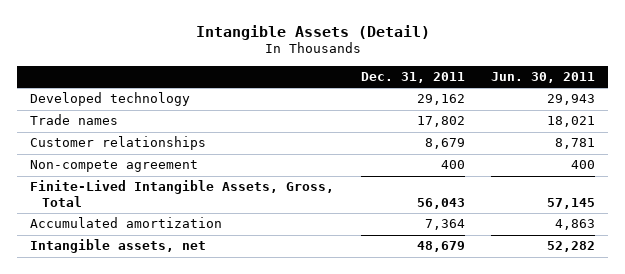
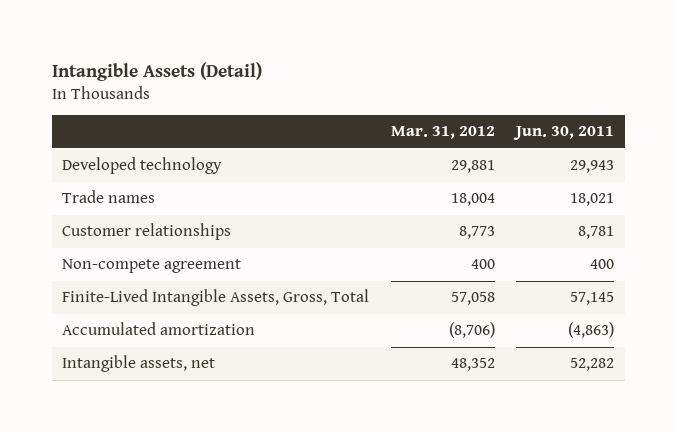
[360,72,465,84] Dec. 31, 2011 -> none
none -> [390,126,495,140] Mar. 31, 2012
[554,219,595,231] 4,863 -> [568,322,615,339] (4,863)

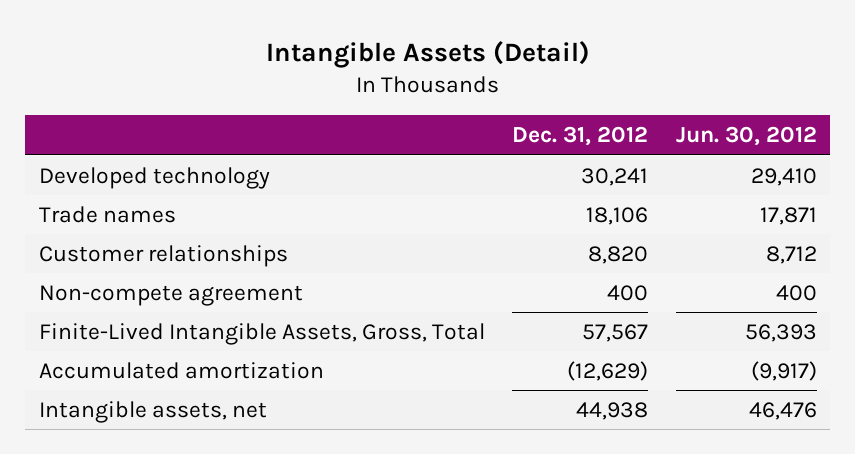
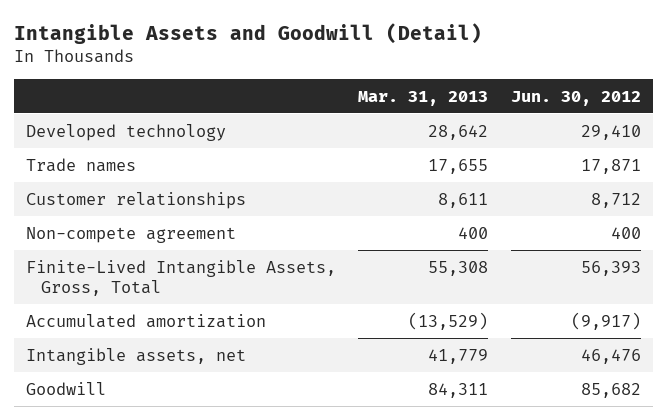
[265,40,590,68] Intangible Assets (Detail) -> [14,23,483,45] Intangible Assets and Goodwill (Detail)
[512,126,649,147] Dec. 31, 2012 -> none
none -> [358,90,489,106] Mar. 31, 2013
none -> [25,381,106,395] Goodwill

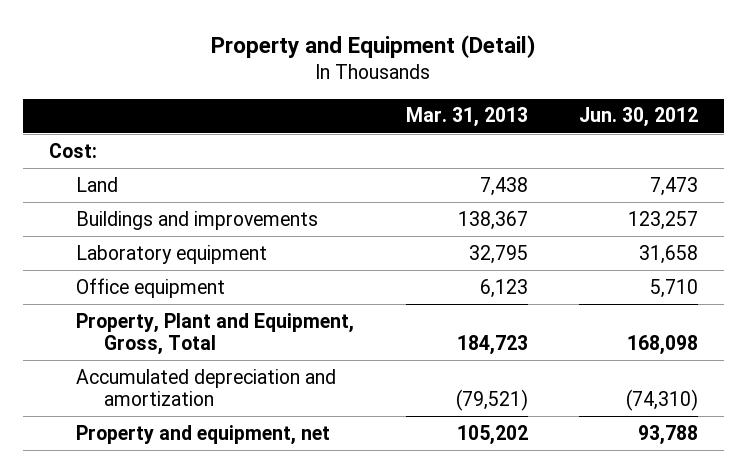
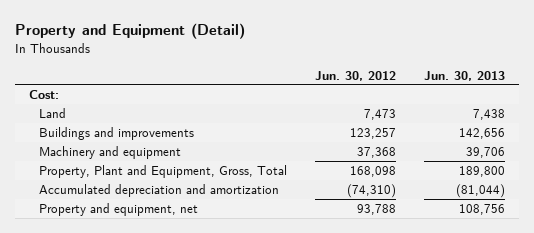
[405,107,528,128] Mar. 31, 2013 -> none
none -> [423,70,505,81] Jun. 30, 2013
[76,277,226,298] Office equipment -> none
[76,244,268,264] Laboratory equipment -> [38,145,181,159] Machinery and equipment
[639,244,699,264] 31,658 -> [356,146,396,158] 37,368

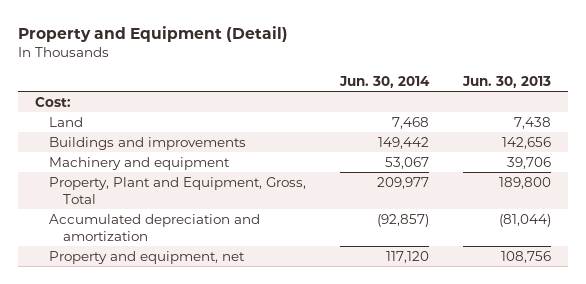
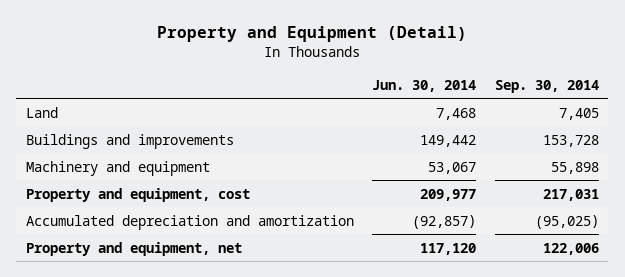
[461,75,551,88] Jun. 30, 2013 -> none
none -> [494,79,599,93] Sep. 30, 2014
[35,96,72,107] Cost: -> none
[49,176,307,204] Property, Plant and Equipment, Gross, Total -> [25,187,250,202] Property and equipment, cost

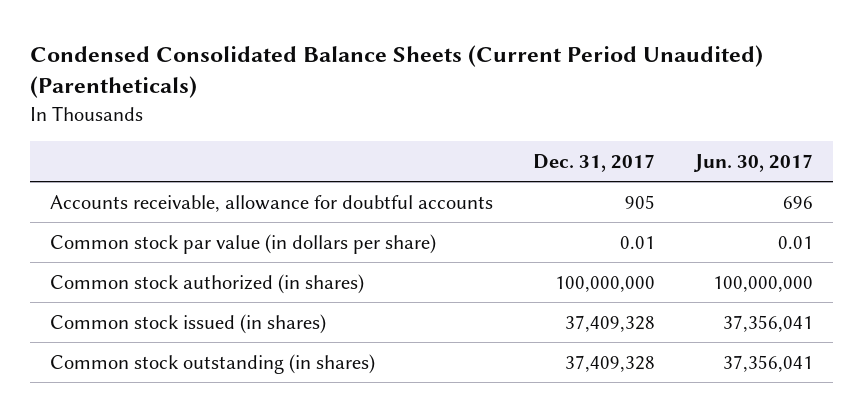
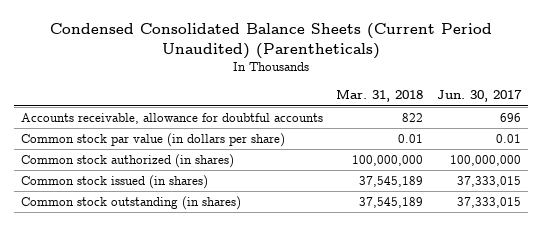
[532,153,655,172] Dec. 31, 2017 -> none
none -> [336,89,424,103] Mar. 31, 2018
[722,314,813,332] 37,356,041 -> [456,176,521,188] 37,333,015
[722,354,813,372] 37,356,041 -> [456,197,521,209] 37,333,015

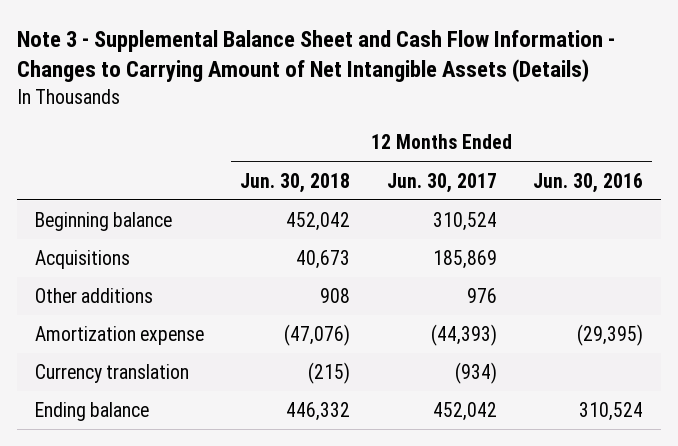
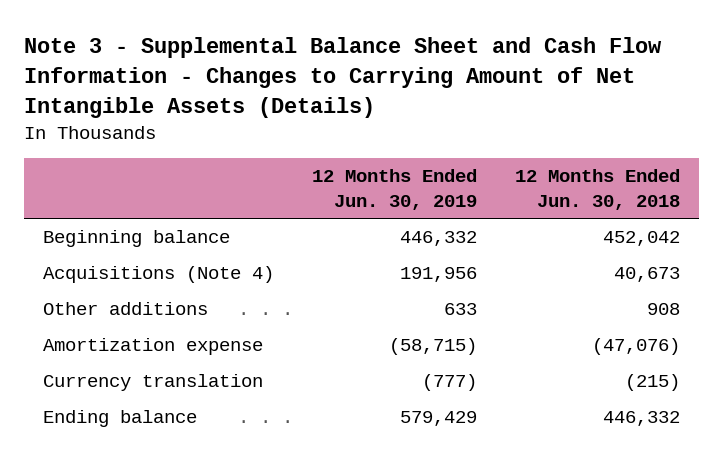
[386,172,497,193] Jun. 30, 2017 -> none
[533,172,644,193] Jun. 30, 2016 -> none
none -> [312,169,478,210] 12 Months Ended Jun. 30, 2019
[35,250,131,270] Acquisitions -> [42,266,274,284] Acquisitions (Note 4)

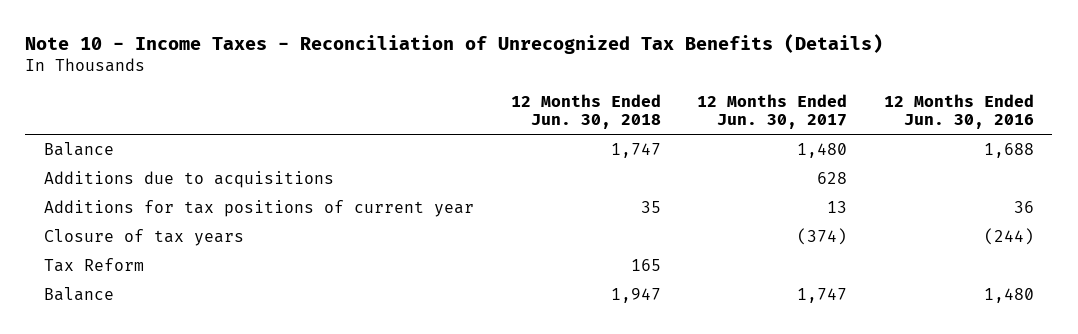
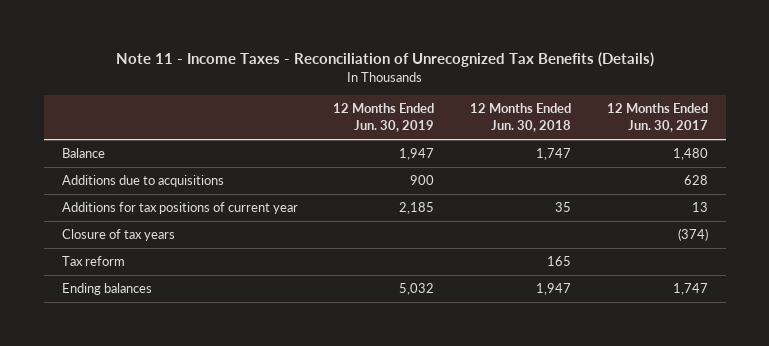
[25,33,884,54] Note 10 - Income Taxes - Reconciliation of Unrecognized Tax Benefits (Details) -> [115,52,654,68] Note 11 - Income Taxes - Reconciliation of Unrecognized Tax Benefits (Details)
[884,94,1035,130] 12 Months Ended Jun. 30, 2016 -> none
none -> [333,103,435,133] 12 Months Ended Jun. 30, 2019
[43,258,144,273] Tax Reform -> [61,256,125,267] Tax reform
[43,287,114,302] Balance -> [61,283,152,296] Ending balances

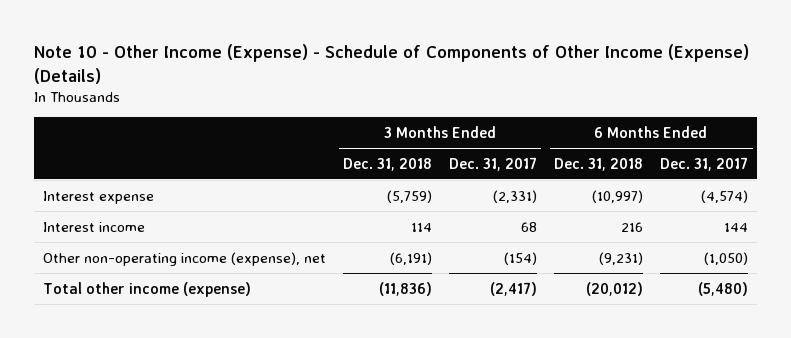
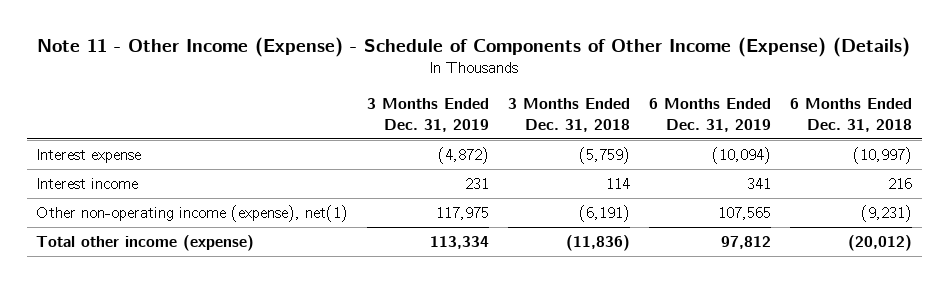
[34,43,750,84] Note 10 - Other Income (Expense) - Schedule of Components of Other Income (Expense) (Details) -> [37,36,911,57] Note 11 - Other Income (Expense) - Schedule of Components of Other Income (Expense) (Details)
[449,156,538,171] Dec. 31, 2017 -> none
[660,156,749,171] Dec. 31, 2017 -> none
none -> [367,98,490,132] 3 Months Ended Dec. 31, 2019
none -> [649,98,772,132] 6 Months Ended Dec. 31, 2019
[42,251,326,266] Other non-operating income (expense), net -> [36,205,349,223] Other non-operating income (expense), net(1)

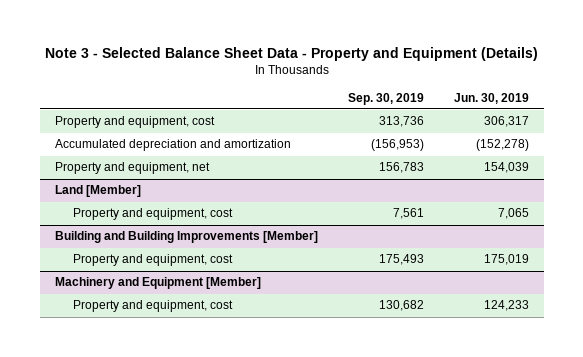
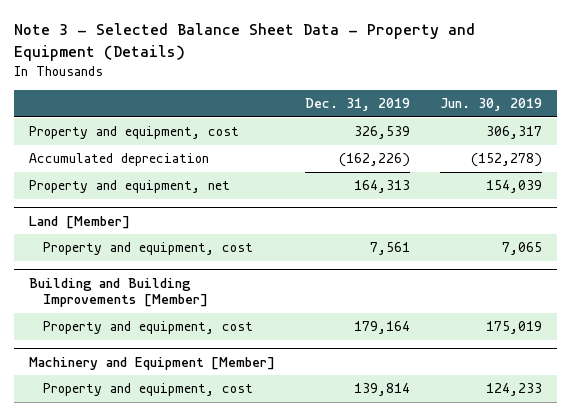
[347,92,424,105] Sep. 30, 2019 -> none
none -> [305,97,411,111] Dec. 31, 2019
[54,139,291,152] Accumulated depreciation and amortization -> [28,153,209,167] Accumulated depreciation

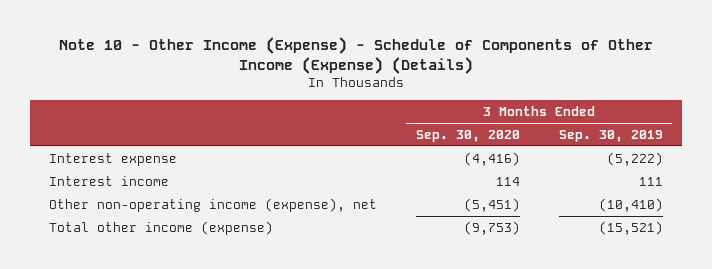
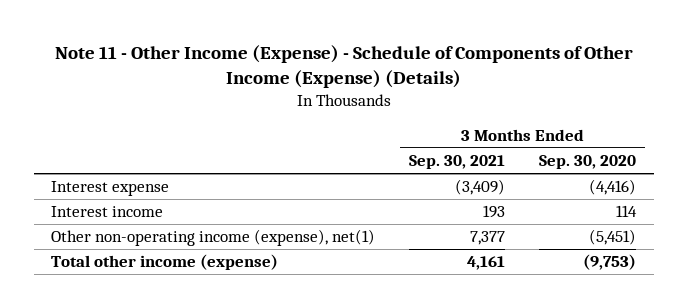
[58,36,653,75] Note 10 - Other Income (Expense) - Schedule of Components of Other Income (Expense) (Details) -> [54,44,633,89] Note 11 - Other Income (Expense) - Schedule of Components of Other Income (Expense) (Details)
[558,129,663,142] Sep. 30, 2019 -> none
none -> [409,154,506,169] Sep. 30, 2021
[49,197,378,212] Other non-operating income (expense), net -> [50,229,375,247] Other non-operating income (expense), net(1)

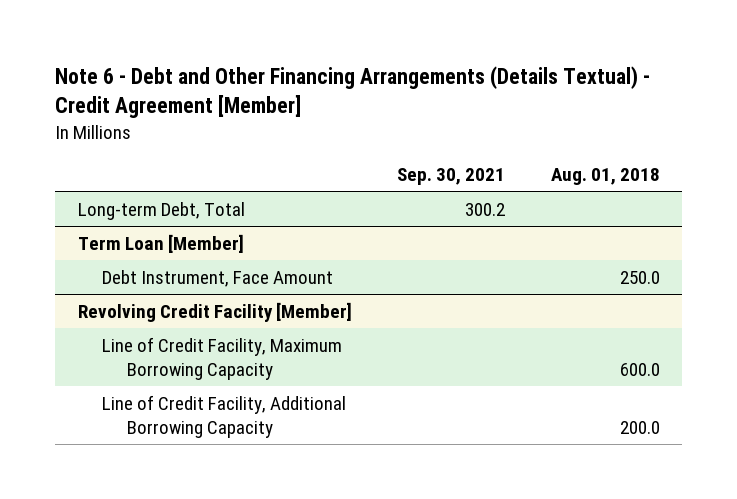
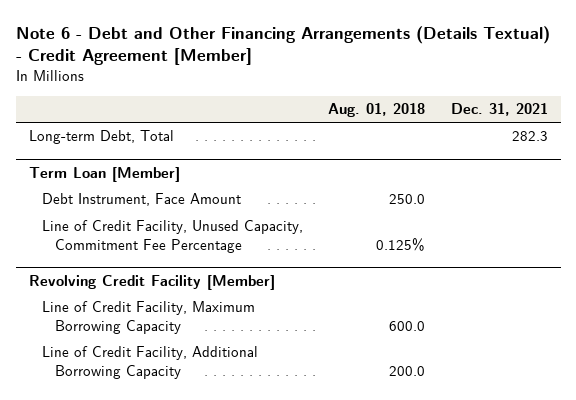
[397,168,506,186] Sep. 30, 2021 -> none
none -> [450,103,548,117] Dec. 31, 2021
none -> [41,220,303,253] Line of Credit Facility, Unused Capacity, Commitment Fee Percentage

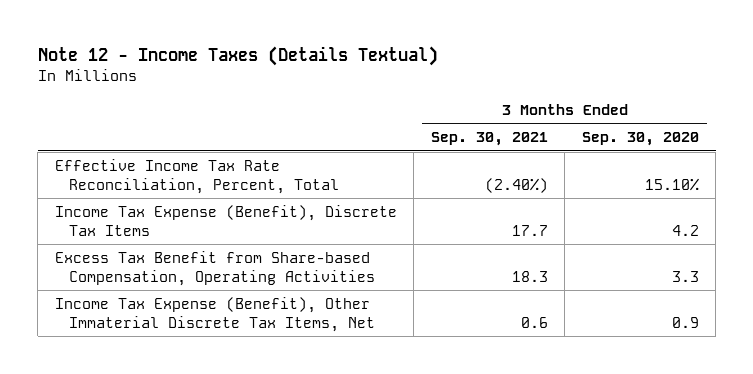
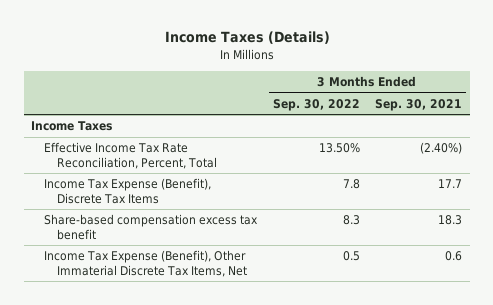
[37,45,438,66] Note 12 - Income Taxes (Details Textual) -> [164,31,330,45] Income Taxes (Details)
[581,132,699,147] Sep. 30, 2020 -> none
none -> [272,98,360,111] Sep. 30, 2022
none -> [31,121,113,132] Income Taxes
[54,250,375,286] Excess Tax Benefit from Share-based Compensation, Operating Activities -> [44,214,259,240] Share-based compensation excess tax benefit

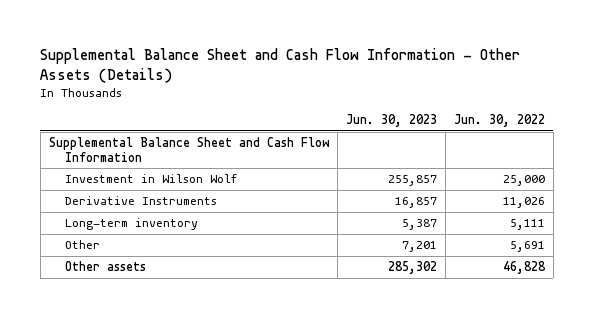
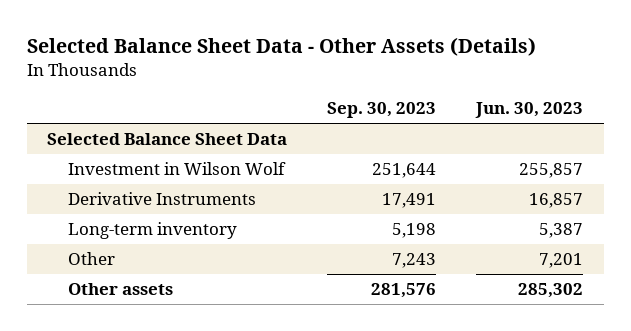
[40,47,521,83] Supplemental Balance Sheet and Cash Flow Information - Other Assets (Details) -> [27,37,537,57] Selected Balance Sheet Data - Other Assets (Details)
[453,114,545,128] Jun. 30, 2022 -> none
none -> [327,102,437,119] Sep. 30, 2023
[48,137,330,162] Supplemental Balance Sheet and Cash Flow Information -> [47,133,288,146] Selected Balance Sheet Data

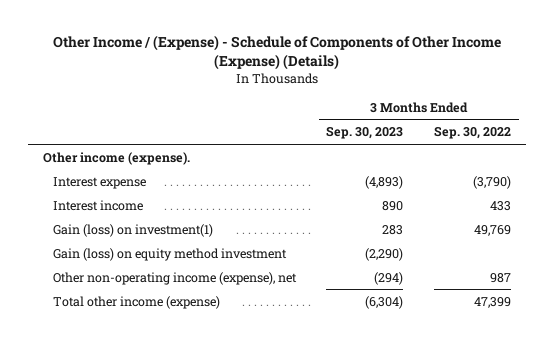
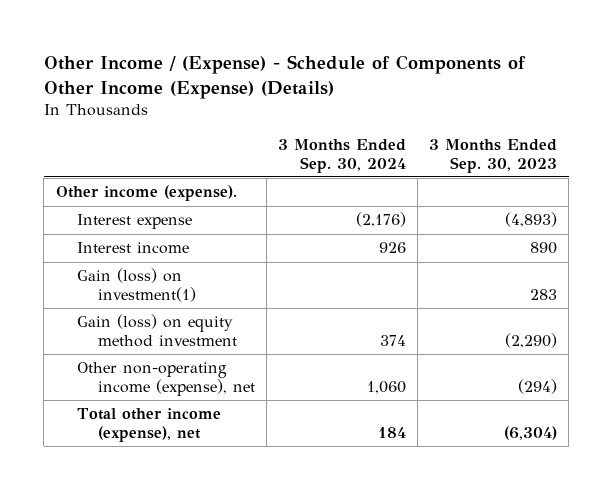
[433,126,511,140] Sep. 30, 2022 -> none
none -> [277,139,406,173] 3 Months Ended Sep. 30, 2024
[52,295,220,309] Total other income (expense) -> [76,408,221,442] Total other income (expense), net

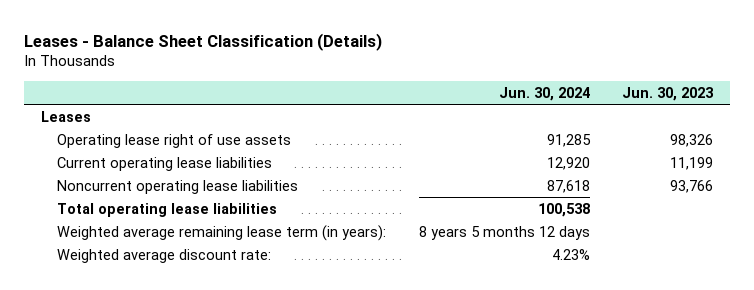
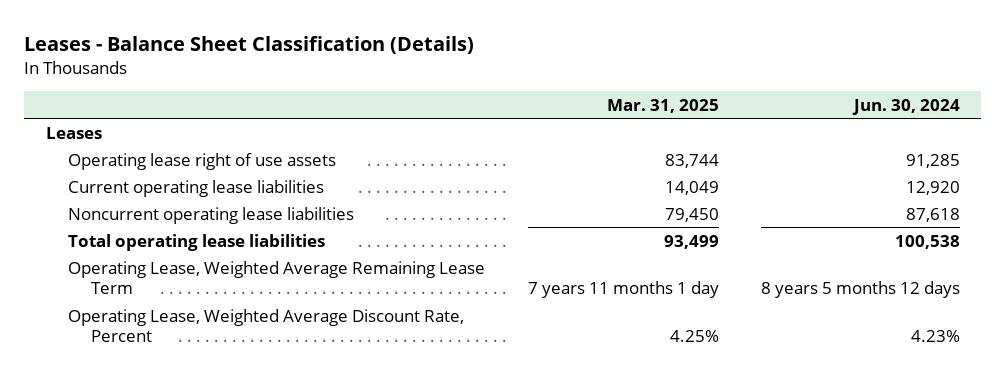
[622,86,715,101] Jun. 30, 2023 -> none
none -> [606,98,719,113] Mar. 31, 2025
[56,224,386,241] Weighted average remaining lease term (in years): -> [68,260,486,295] Operating Lease, Weighted Average Remaining Lease Term
[56,248,271,263] Weighted average discount rate: -> [68,308,465,343] Operating Lease, Weighted Average Discount Rate, Percent

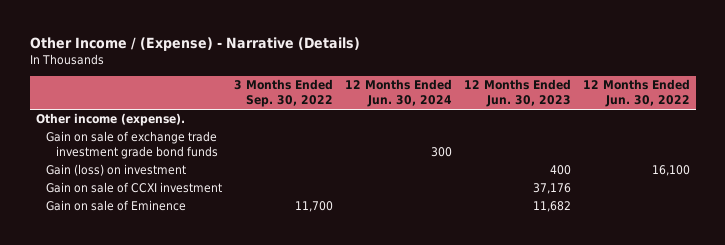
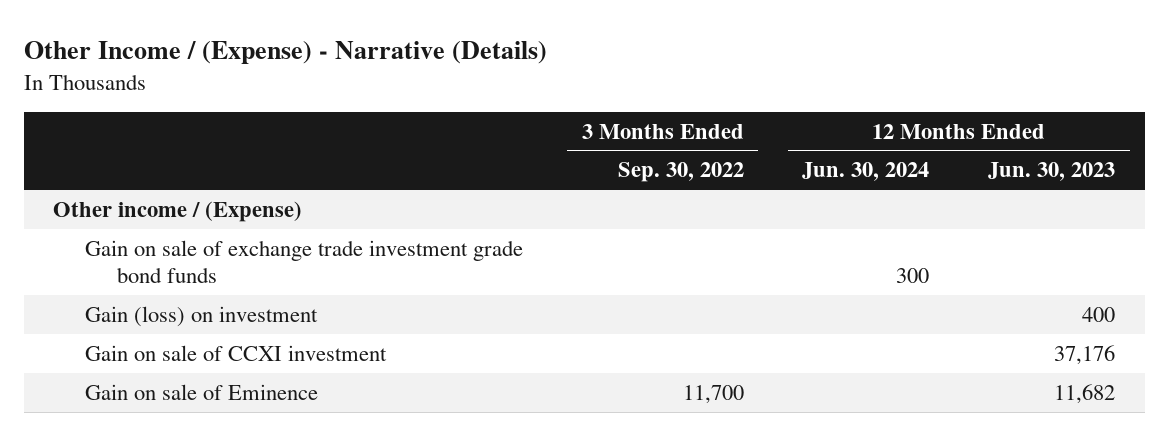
[582,79,690,108] 12 Months Ended Jun. 30, 2022 -> none
[35,113,185,127] Other income (expense). -> [53,200,303,222] Other income / (Expense)

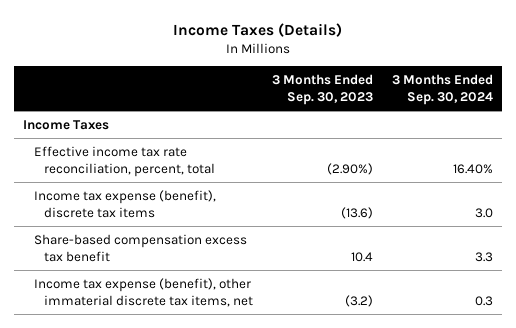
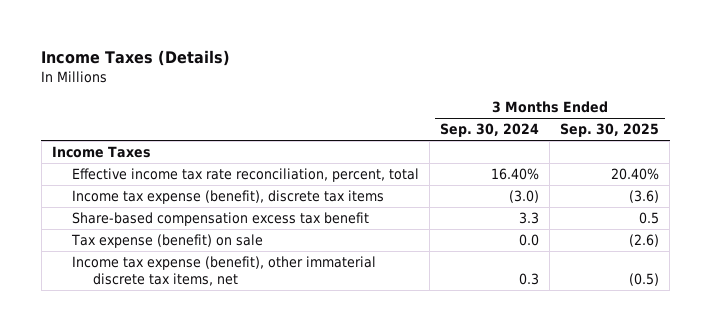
[271,73,373,105] 3 Months Ended Sep. 30, 2023 -> none
none -> [560,123,660,138] Sep. 30, 2025
[474,207,493,218] 3.0 -> [509,190,540,204] (3.0)
none -> [71,234,264,249] Tax expense (benefit) on sale

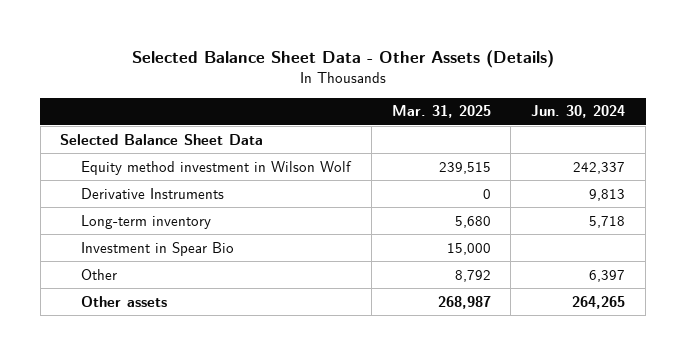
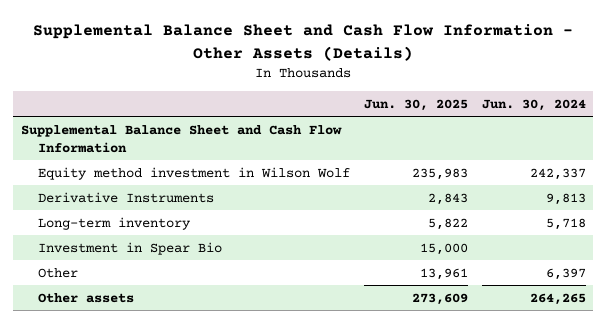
[131,49,554,68] Selected Balance Sheet Data - Other Assets (Details) -> [33,24,574,61] Supplemental Balance Sheet and Cash Flow Information - Other Assets (Details)
[391,105,491,119] Mar. 31, 2025 -> none
none -> [363,98,468,111] Jun. 30, 2025
[60,133,264,145] Selected Balance Sheet Data -> [20,124,342,154] Supplemental Balance Sheet and Cash Flow Information

